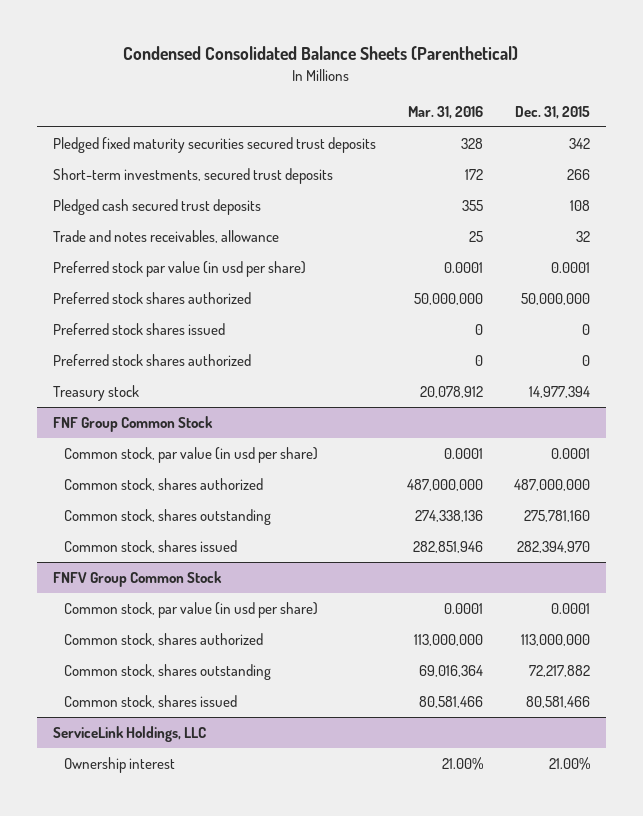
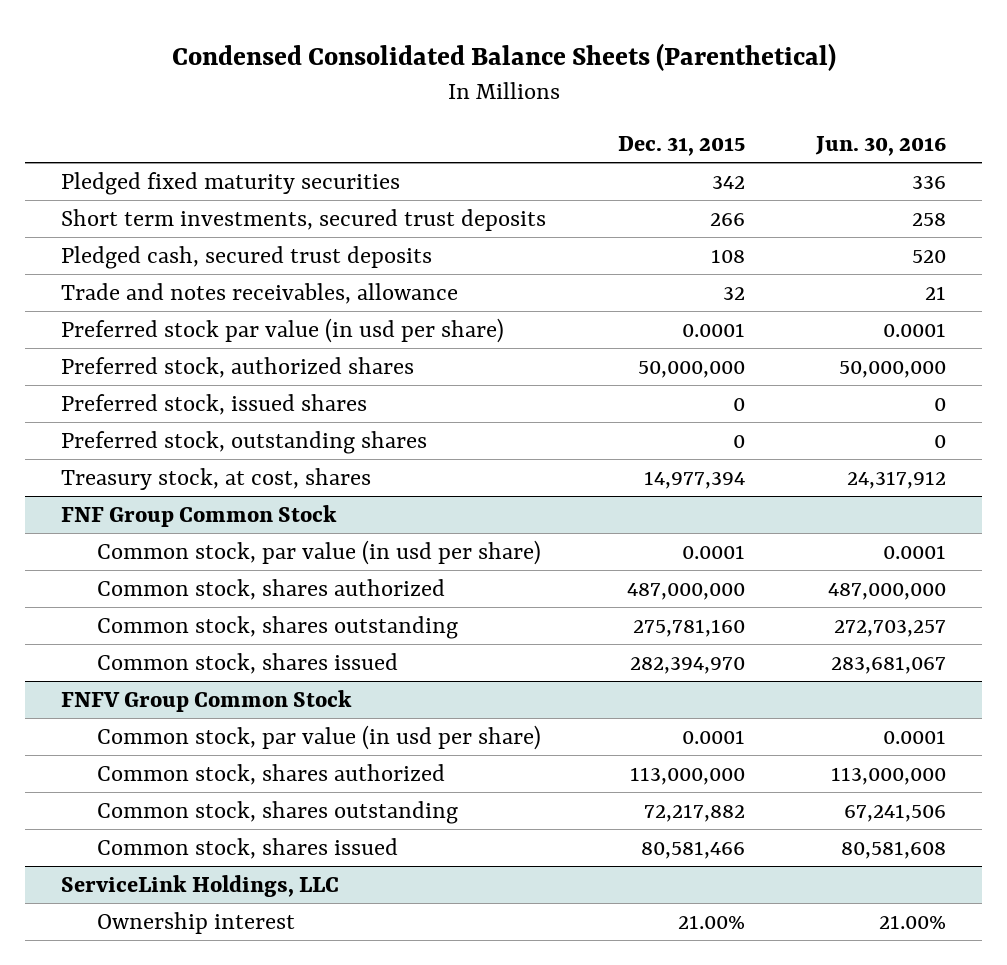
[407,105,483,119] Mar. 31, 2016 -> none
none -> [815,135,947,156] Jun. 30, 2016
[52,136,376,153] Pledged fixed maturity securities secured trust deposits -> [60,171,400,195] Pledged fixed maturity securities
[52,167,333,184] Short-term investments, secured trust deposits -> [60,208,546,231] Short term investments, secured trust deposits
[52,198,261,215] Pledged cash secured trust deposits -> [60,245,432,269] Pledged cash, secured trust deposits
[52,291,251,304] Preferred stock shares authorized -> [60,356,414,378] Preferred stock, authorized shares
[52,322,225,335] Preferred stock shares issued -> [60,393,367,415] Preferred stock, issued shares
[52,353,251,366] Preferred stock shares authorized -> [60,430,427,454] Preferred stock, outstanding shares
[52,384,139,401] Treasury stock -> [60,467,371,490] Treasury stock, at cost, shares

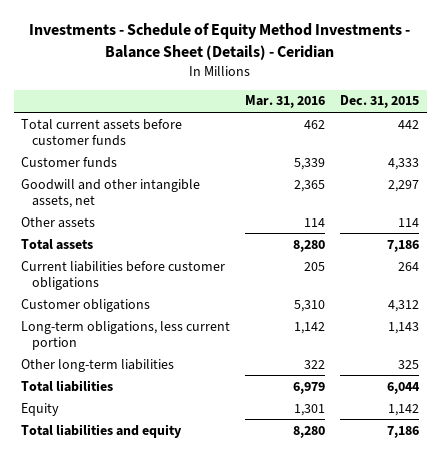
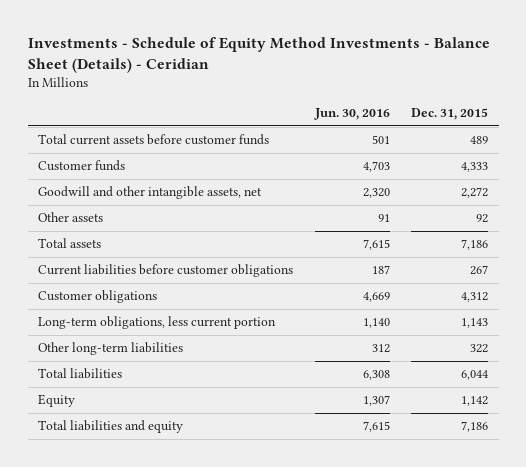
[245,95,326,109] Mar. 31, 2016 -> none
none -> [313,108,390,121] Jun. 30, 2016
[398,119,420,129] 442 -> [469,136,488,145] 489
[388,179,420,192] 2,297 -> [460,187,488,199] 2,272
[398,217,420,227] 114 -> [475,214,488,224] 92
[398,261,420,271] 264 -> [469,265,488,276] 267
[398,359,420,369] 325 -> [469,344,488,354] 322

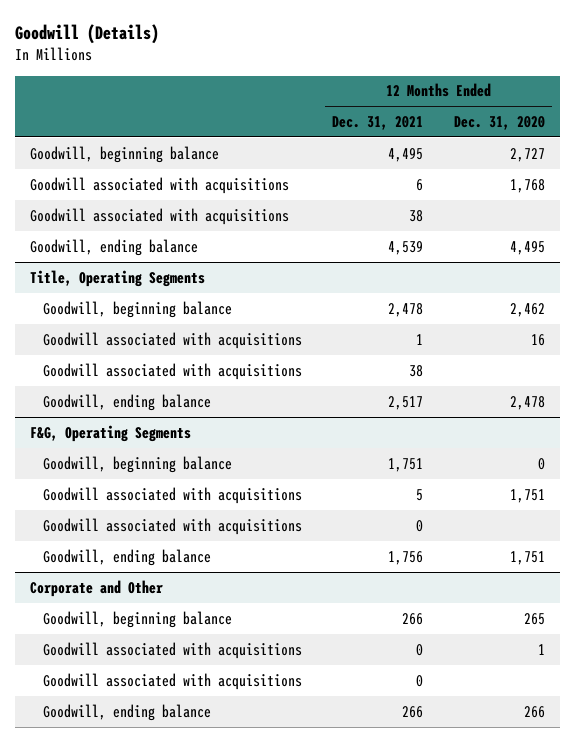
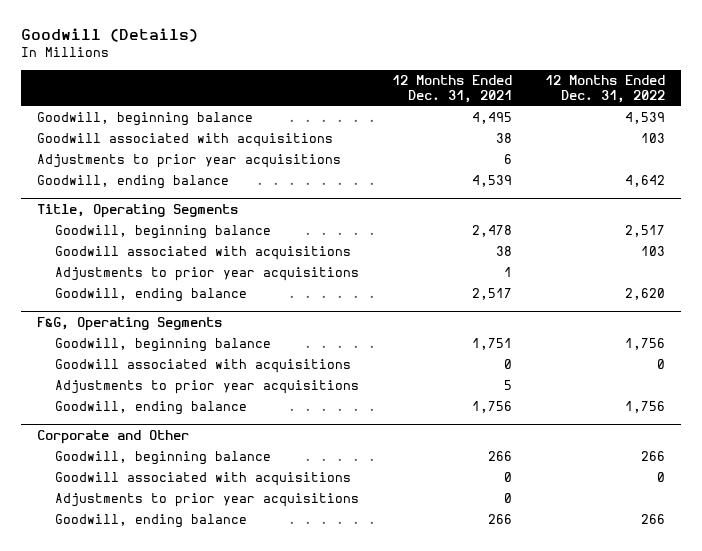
[453,115,545,130] Dec. 31, 2020 -> none
none -> [544,74,665,103] 12 Months Ended Dec. 31, 2022
[29,176,289,194] Goodwill associated with acquisitions -> none
none -> [37,154,342,169] Adjustments to prior year acquisitions
[42,331,302,349] Goodwill associated with acquisitions -> none
none -> [55,267,360,282] Adjustments to prior year acquisitions
[42,486,302,504] Goodwill associated with acquisitions -> none
none -> [55,380,360,395] Adjustments to prior year acquisitions
[42,672,302,690] Goodwill associated with acquisitions -> none
none -> [55,493,360,508] Adjustments to prior year acquisitions

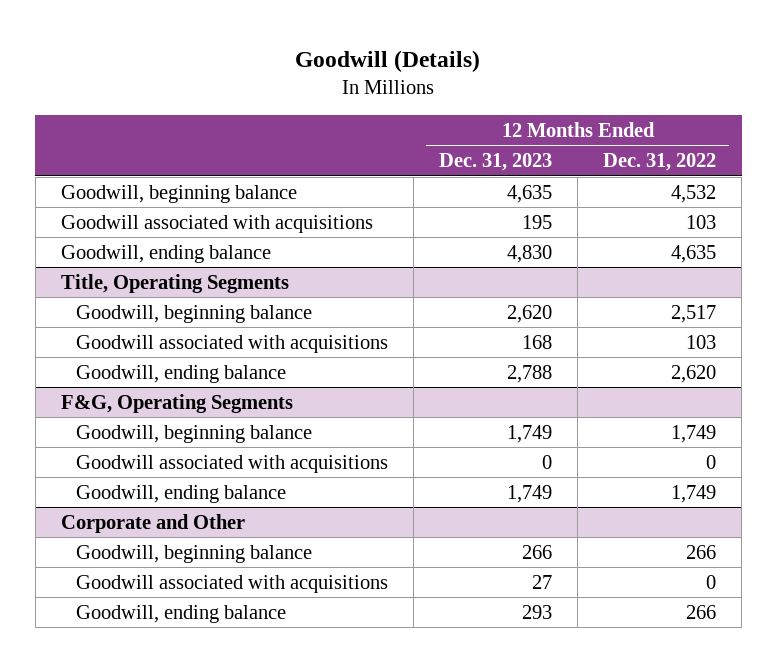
[391,74,512,103] 12 Months Ended Dec. 31, 2021 -> none
none -> [439,153,553,172] Dec. 31, 2023
[624,112,665,125] 4,539 -> [671,184,717,203] 4,532
[37,154,342,169] Adjustments to prior year acquisitions -> none
[624,175,665,188] 4,642 -> [671,244,717,263] 4,635
[55,267,360,282] Adjustments to prior year acquisitions -> none
[624,338,665,351] 1,756 -> [671,424,717,443] 1,749
[55,380,360,395] Adjustments to prior year acquisitions -> none
[624,401,665,414] 1,756 -> [671,484,717,503] 1,749
[55,493,360,508] Adjustments to prior year acquisitions -> none

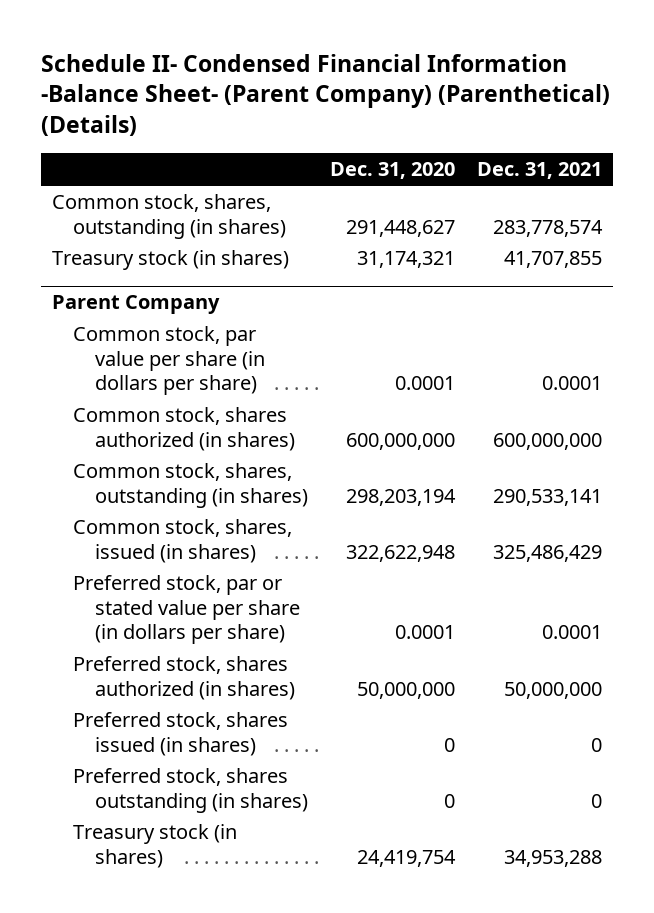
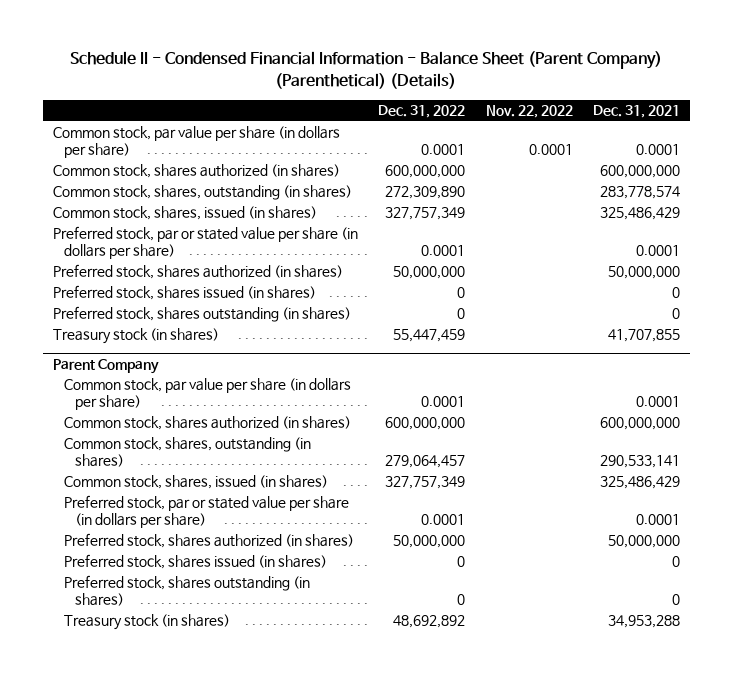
[40,53,610,137] Schedule II- Condensed Financial Information -Balance Sheet- (Parent Company) (Parenthetical) (Details) -> [70,51,663,90] Schedule II - Condensed Financial Information - Balance Sheet (Parent Company) (Parenthetical) (Details)
[330,162,456,180] Dec. 31, 2020 -> none
none -> [378,105,466,119] Dec. 31, 2022
none -> [485,105,573,119] Nov. 22, 2022
none -> [52,126,340,159] Common stock, par value per share (in dollars per share)
none -> [52,164,340,179] Common stock, shares authorized (in shares)
none -> [52,206,317,221] Common stock, shares, issued (in shares)
none -> [52,226,358,260] Preferred stock, par or stated value per share (in dollars per share)
none -> [52,264,343,280] Preferred stock, shares authorized (in shares)
none -> [52,285,316,301] Preferred stock, shares issued (in shares)
none -> [52,306,351,323] Preferred stock, shares outstanding (in shares)

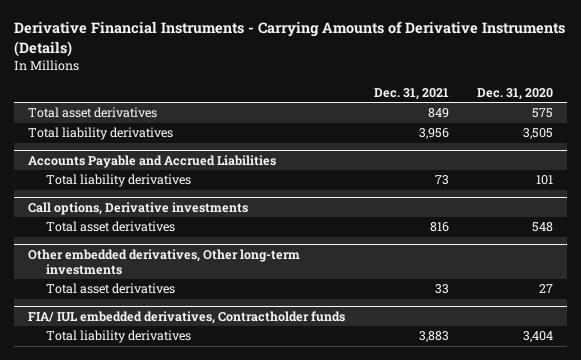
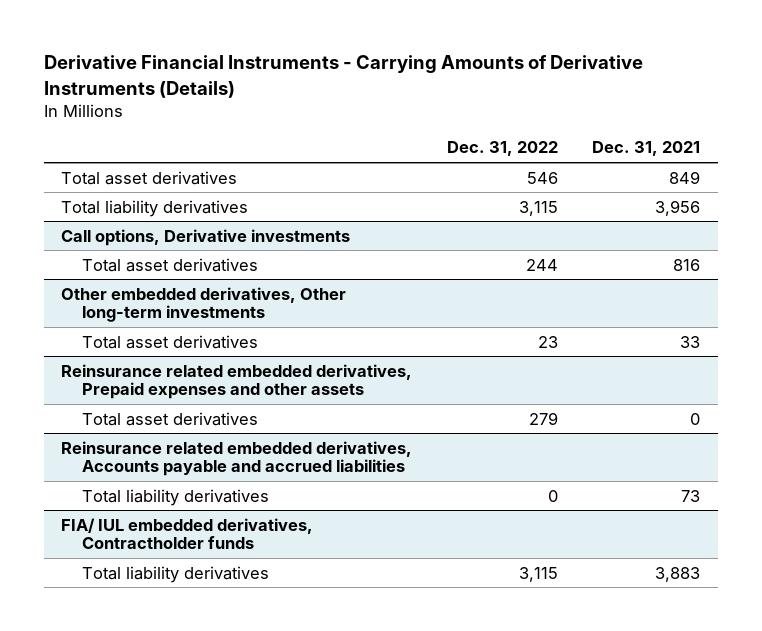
[477,87,554,100] Dec. 31, 2020 -> none
none -> [446,141,558,157] Dec. 31, 2022
[28,154,277,168] Accounts Payable and Accrued Liabilities -> none
[46,174,192,188] Total liability derivatives -> none
none -> [61,363,413,400] Reinsurance related embedded derivatives, Prepaid expenses and other assets
none -> [82,411,259,426] Total asset derivatives
none -> [61,440,413,477] Reinsurance related embedded derivatives, Accounts payable and accrued liabilities
none -> [82,488,270,506] Total liability derivatives

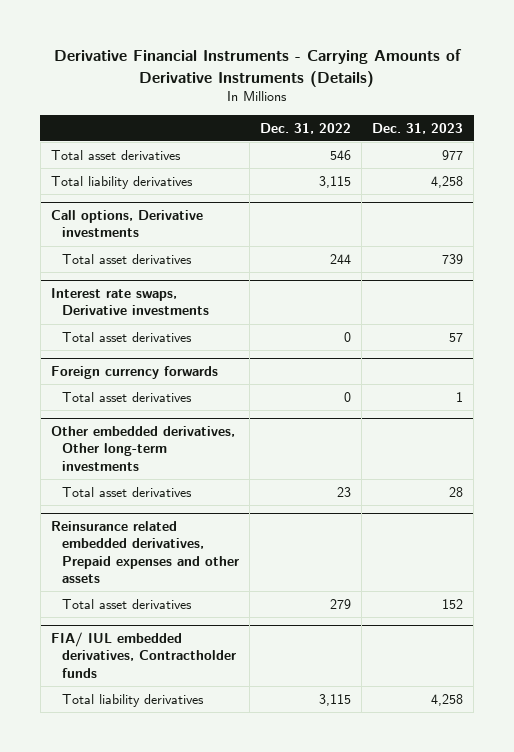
[592,141,701,157] Dec. 31, 2021 -> none
none -> [372,122,464,134] Dec. 31, 2023
none -> [50,288,210,316] Interest rate swaps, Derivative investments
none -> [62,331,193,342] Total asset derivatives
none -> [50,366,218,380] Foreign currency forwards
none -> [62,391,193,402] Total asset derivatives
[61,440,413,477] Reinsurance related embedded derivatives, Accounts payable and accrued liabilities -> none
[82,488,270,506] Total liability derivatives -> none

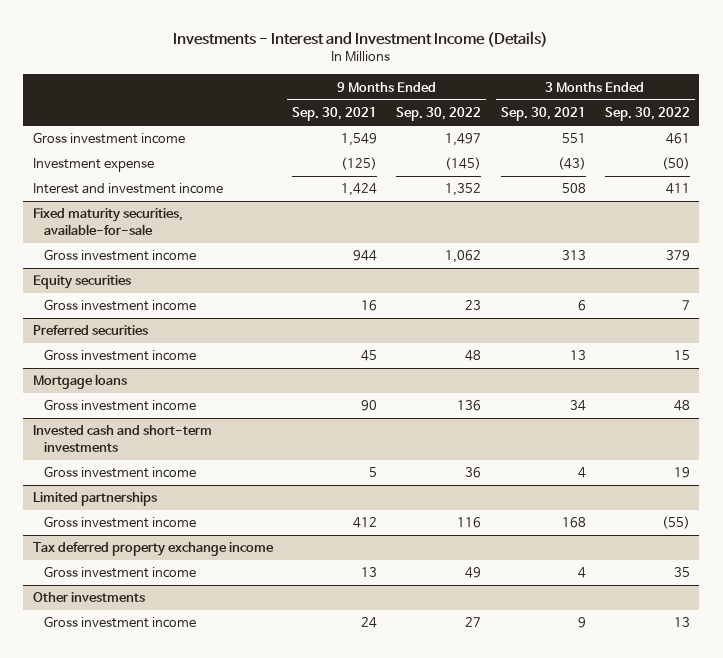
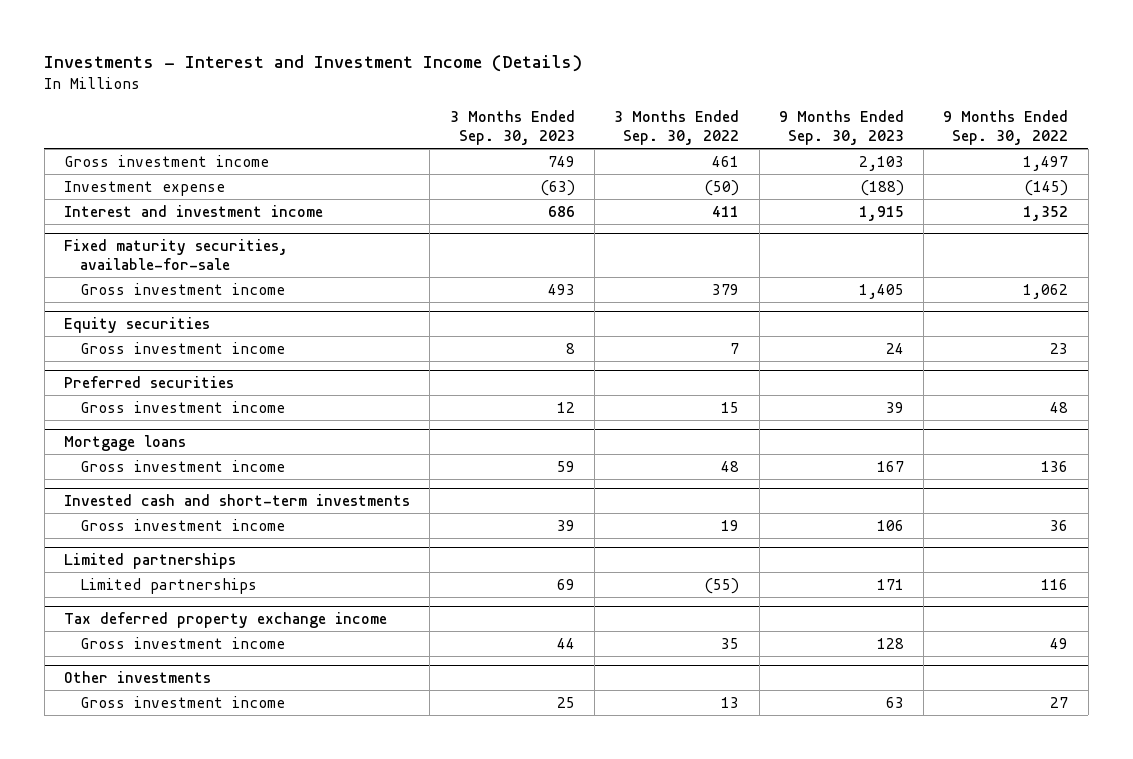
[292,107,378,122] Sep. 30, 2021 -> none
[500,107,586,122] Sep. 30, 2021 -> none
none -> [449,110,575,146] 3 Months Ended Sep. 30, 2023
none -> [778,110,904,146] 9 Months Ended Sep. 30, 2023
[44,516,197,529] Gross investment income -> [80,577,258,594] Limited partnerships

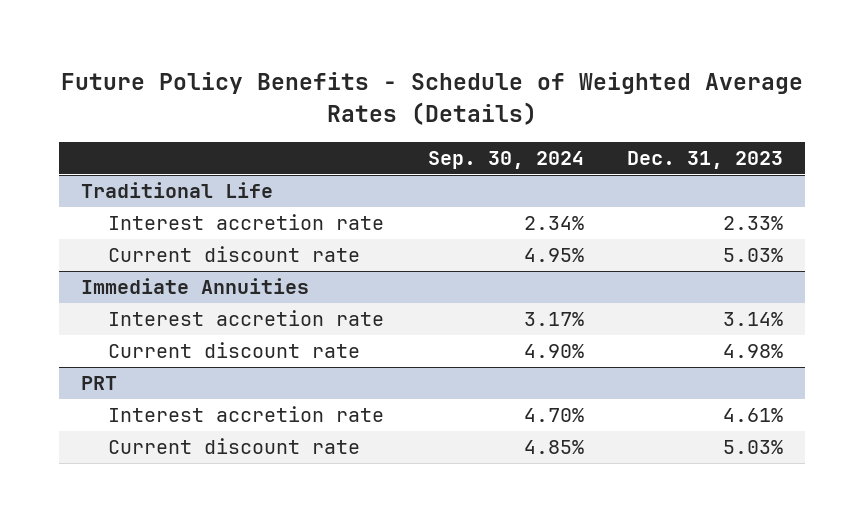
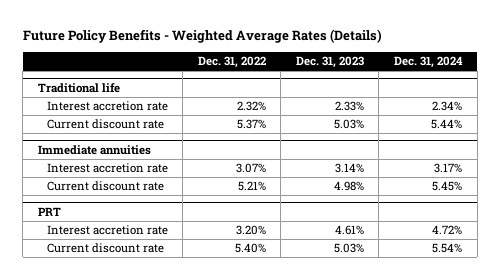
[60,72,803,125] Future Policy Benefits - Schedule of Weighted Average Rates (Details) -> [22,29,382,44] Future Policy Benefits - Weighted Average Rates (Details)
[427,150,584,169] Sep. 30, 2024 -> none
none -> [197,56,266,69] Dec. 31, 2022
none -> [393,56,463,69] Dec. 31, 2024
[80,182,273,199] Traditional Life -> [37,82,120,93] Traditional life
[80,278,309,295] Immediate Annuities -> [37,144,151,155] Immediate annuities

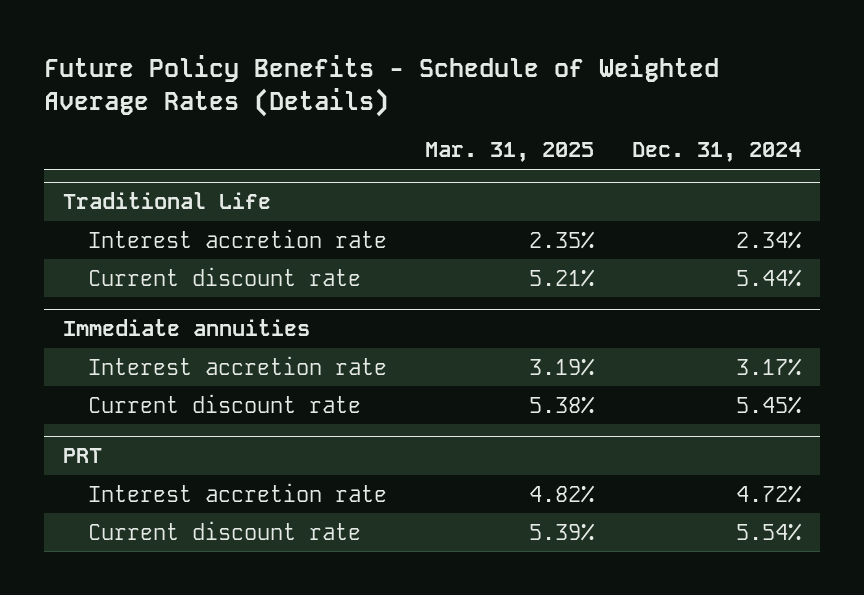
[22,29,382,44] Future Policy Benefits - Weighted Average Rates (Details) -> [43,54,719,117] Future Policy Benefits - Schedule of Weighted Average Rates (Details)
[197,56,266,69] Dec. 31, 2022 -> none
[295,56,364,69] Dec. 31, 2023 -> none
none -> [424,142,594,163] Mar. 31, 2025
[37,82,120,93] Traditional life -> [62,192,271,210] Traditional Life

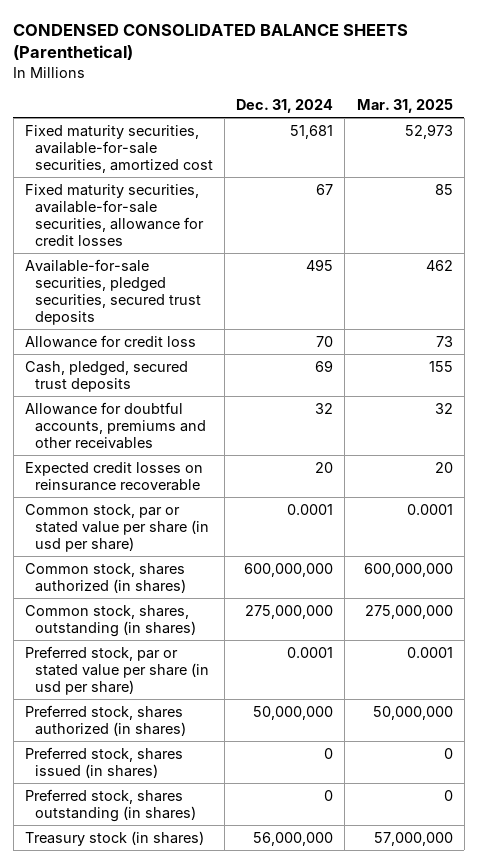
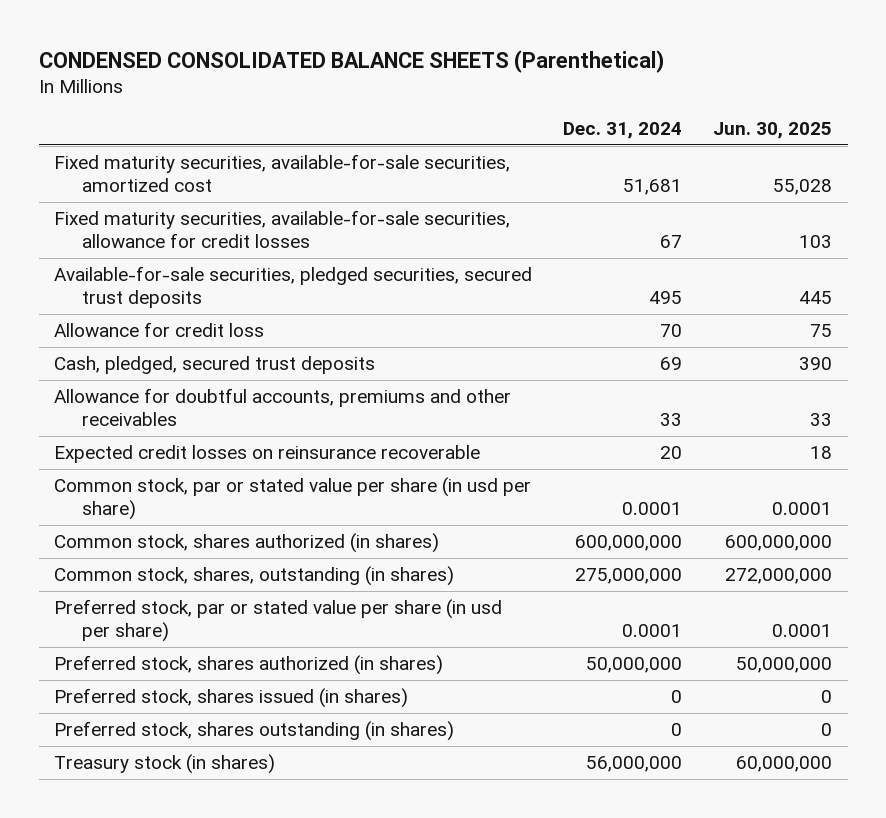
[356,98,453,113] Mar. 31, 2025 -> none
none -> [713,122,833,140] Jun. 30, 2025
[315,402,334,414] 32 -> [660,413,683,427] 33

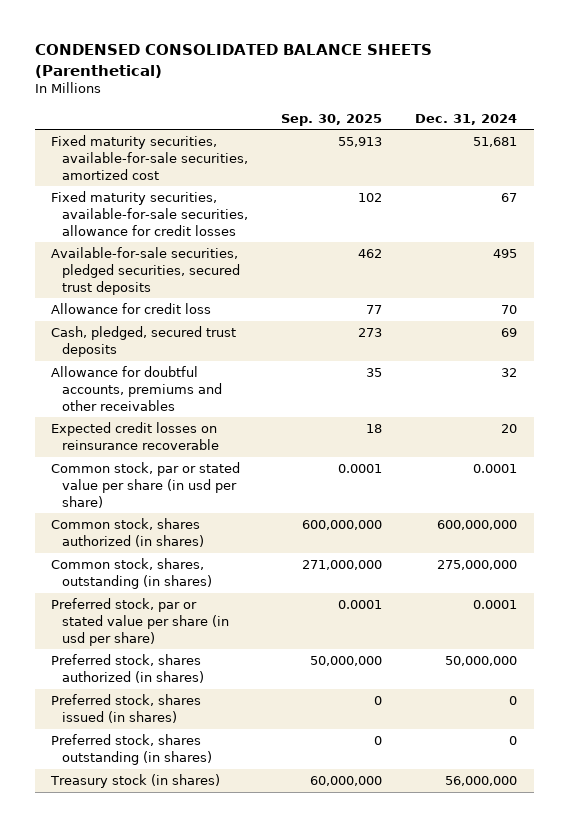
[713,122,833,140] Jun. 30, 2025 -> none
none -> [280,113,382,126] Sep. 30, 2025
[660,413,683,427] 33 -> [501,368,518,378] 32

